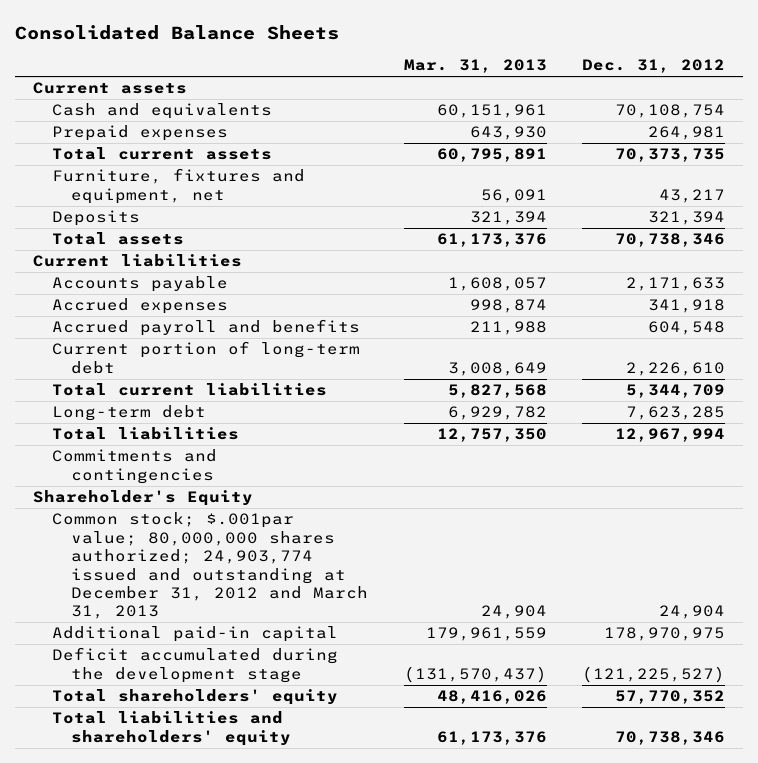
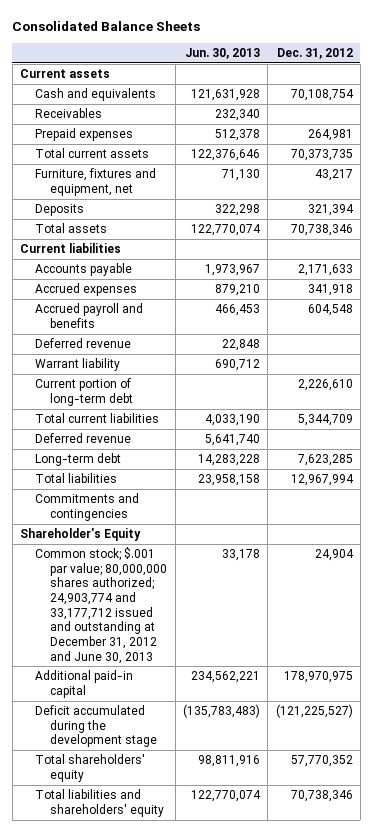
[403,59,547,74] Mar. 31, 2013 -> none
none -> [184,47,260,59] Jun. 30, 2013
none -> [35,108,103,119] Receivables
none -> [35,338,132,349] Deferred revenue
none -> [35,358,121,372] Warrant liability
none -> [35,433,132,444] Deferred revenue
[52,512,369,620] Common stock; $.001par value; 80,000,000 shares authorized; 24,903,774 issued and outstanding at December 31, 2012 and March 31, 2013 -> [35,547,168,664] Common stock; $.001 par value; 80,000,000 shares authorized; 24,903,774 and 33,177,712 issued and outstanding at December 31, 2012 and June 30, 2013

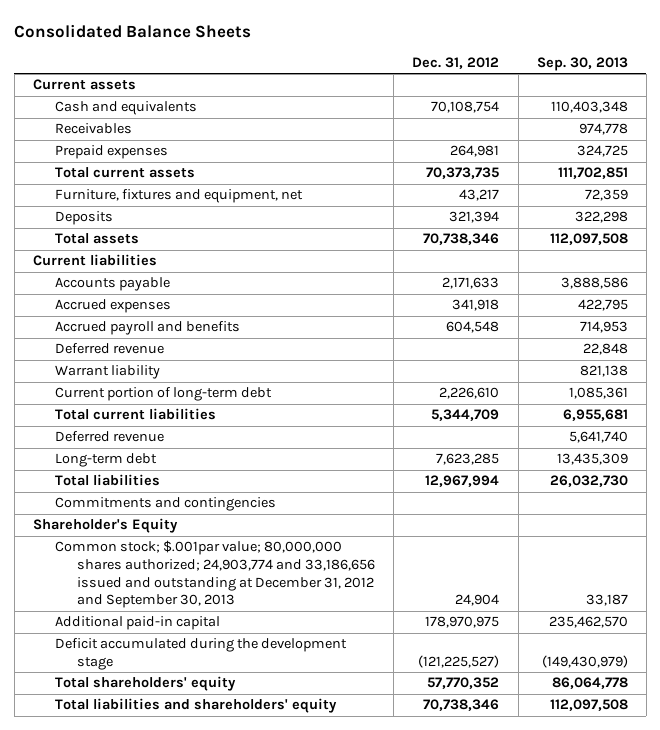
[184,47,260,59] Jun. 30, 2013 -> none
none -> [536,57,628,72] Sep. 30, 2013
[35,547,168,664] Common stock; $.001 par value; 80,000,000 shares authorized; 24,903,774 and 33,177,712 issued and outstanding at December 31, 2012 and June 30, 2013 -> [55,540,376,609] Common stock; $.001par value; 80,000,000 shares authorized; 24,903,774 and 33,186,656 issued and outstanding at December 31, 2012 and September 30, 2013

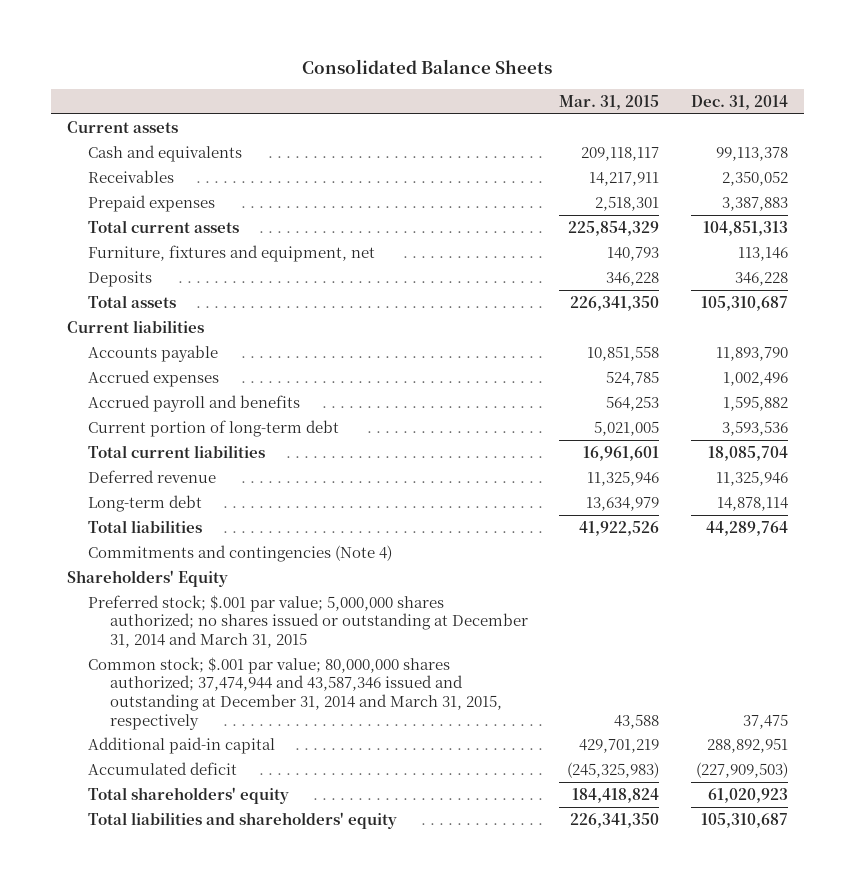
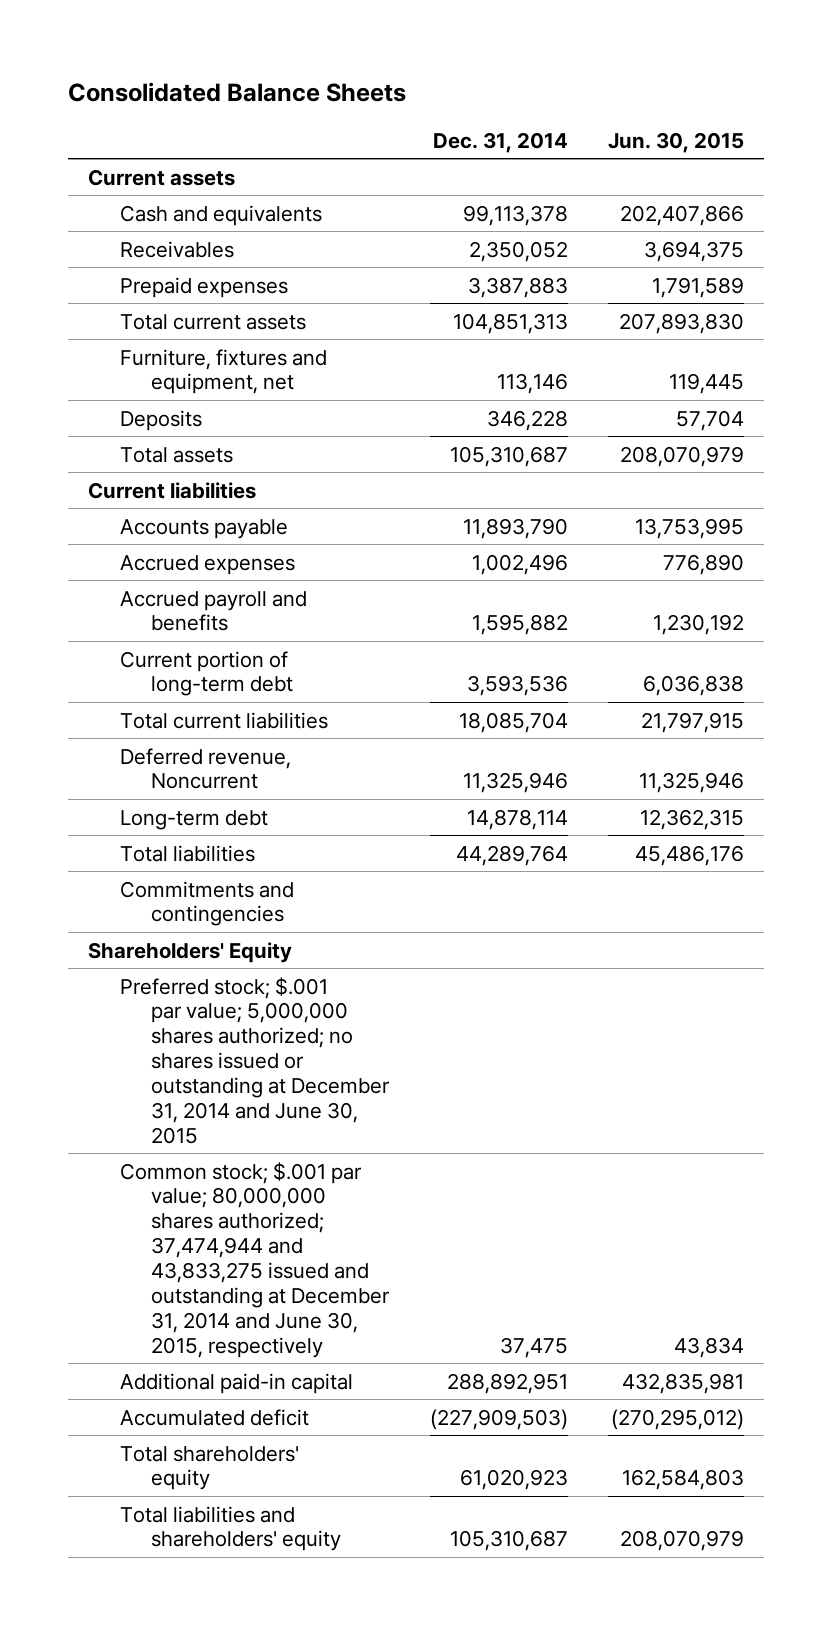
[559,94,660,110] Mar. 31, 2015 -> none
none -> [607,131,744,153] Jun. 30, 2015
[88,469,217,483] Deferred revenue -> [119,747,291,790] Deferred revenue, Noncurrent
[88,544,393,562] Commitments and contingencies (Note 4) -> [119,880,294,927] Commitments and contingencies
[88,594,528,648] Preferred stock; $.001 par value; 5,000,000 shares authorized; no shares issued or outstanding at December 31, 2014 and March 31, 2015 -> [119,976,391,1144] Preferred stock; $.001 par value; 5,000,000 shares authorized; no shares issued or outstanding at December 31, 2014 and June 30, 2015
[88,656,502,730] Common stock; $.001 par value; 80,000,000 shares authorized; 37,474,944 and 43,587,346 issued and outstanding at December 31, 2014 and March 31, 2015, respectively -> [119,1161,391,1358] Common stock; $.001 par value; 80,000,000 shares authorized; 37,474,944 and 43,833,275 issued and outstanding at December 31, 2014 and June 30, 2015, respectively

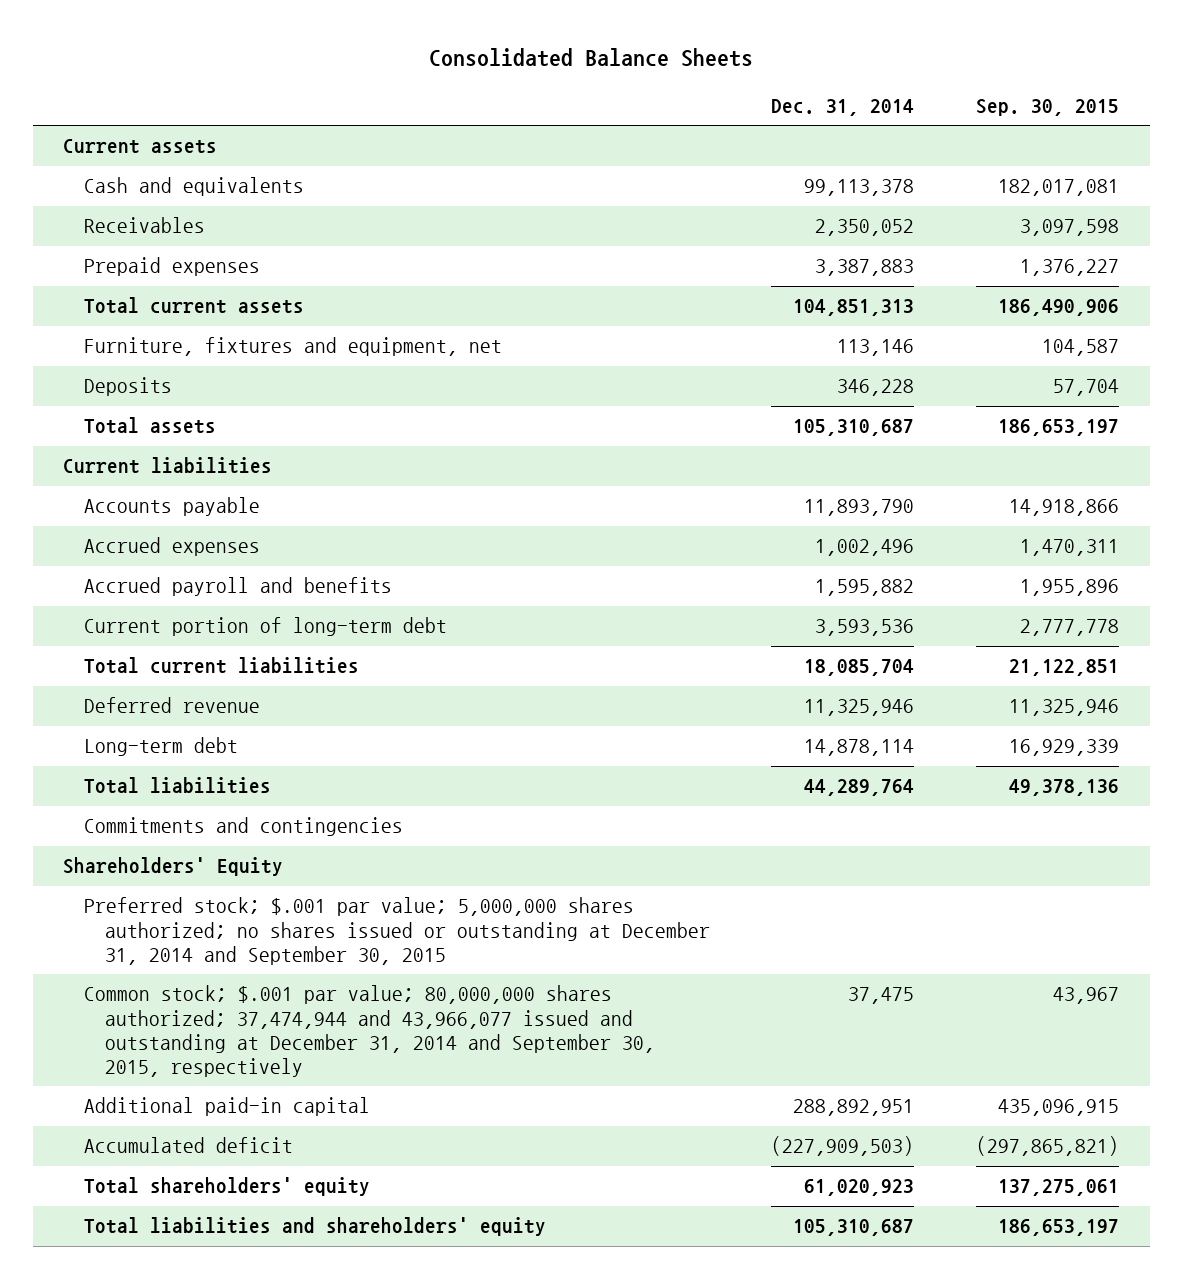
[607,131,744,153] Jun. 30, 2015 -> none
none -> [975,99,1119,117] Sep. 30, 2015
[119,747,291,790] Deferred revenue, Noncurrent -> [84,697,261,714] Deferred revenue
[119,976,391,1144] Preferred stock; $.001 par value; 5,000,000 shares authorized; no shares issued or outstanding at December 31, 2014 and June 30, 2015 -> [84,897,710,965] Preferred stock; $.001 par value; 5,000,000 shares authorized; no shares issued or outstanding at December 31, 2014 and September 30, 2015
[119,1161,391,1358] Common stock; $.001 par value; 80,000,000 shares authorized; 37,474,944 and 43,833,275 issued and outstanding at December 31, 2014 and June 30, 2015, respectively -> [84,985,655,1077] Common stock; $.001 par value; 80,000,000 shares authorized; 37,474,944 and 43,966,077 issued and outstanding at December 31, 2014 and September 30, 2015, respectively

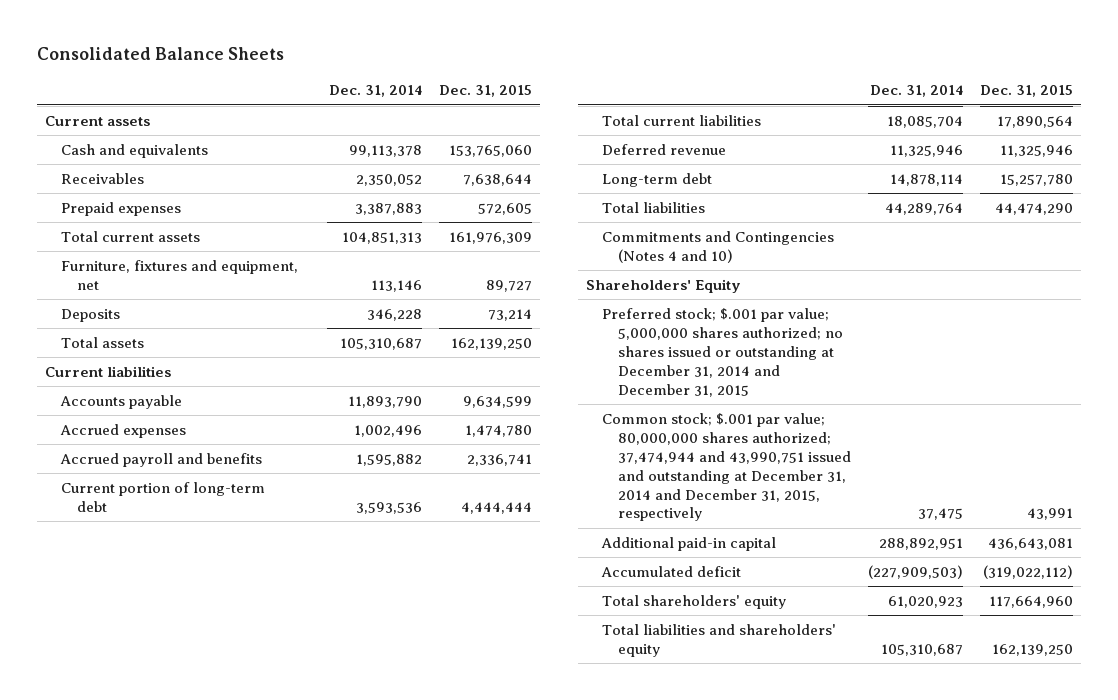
[975,99,1119,117] Sep. 30, 2015 -> none
none -> [438,85,532,98] Dec. 31, 2015
[84,817,404,837] Commitments and contingencies -> [602,230,835,263] Commitments and Contingencies (Notes 4 and 10)
[84,897,710,965] Preferred stock; $.001 par value; 5,000,000 shares authorized; no shares issued or outstanding at December 31, 2014 and September 30, 2015 -> [602,307,844,397] Preferred stock; $.001 par value; 5,000,000 shares authorized; no shares issued or outstanding at December 31, 2014 and December 31, 2015
[84,985,655,1077] Common stock; $.001 par value; 80,000,000 shares authorized; 37,474,944 and 43,966,077 issued and outstanding at December 31, 2014 and September 30, 2015, respectively -> [602,412,852,522] Common stock; $.001 par value; 80,000,000 shares authorized; 37,474,944 and 43,990,751 issued and outstanding at December 31, 2014 and December 31, 2015, respectively

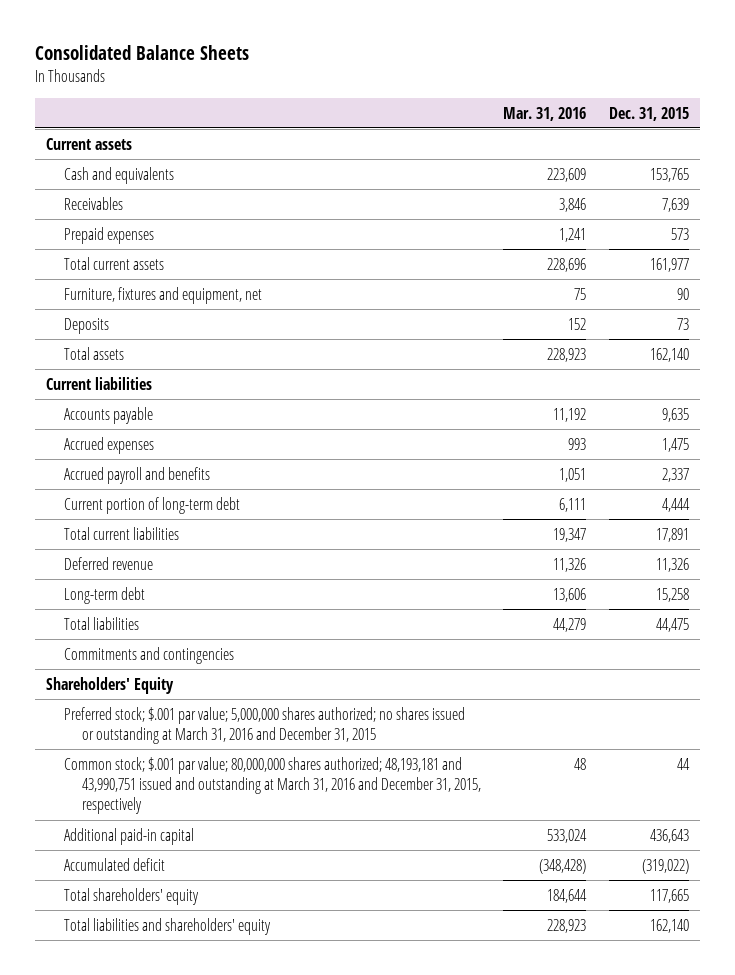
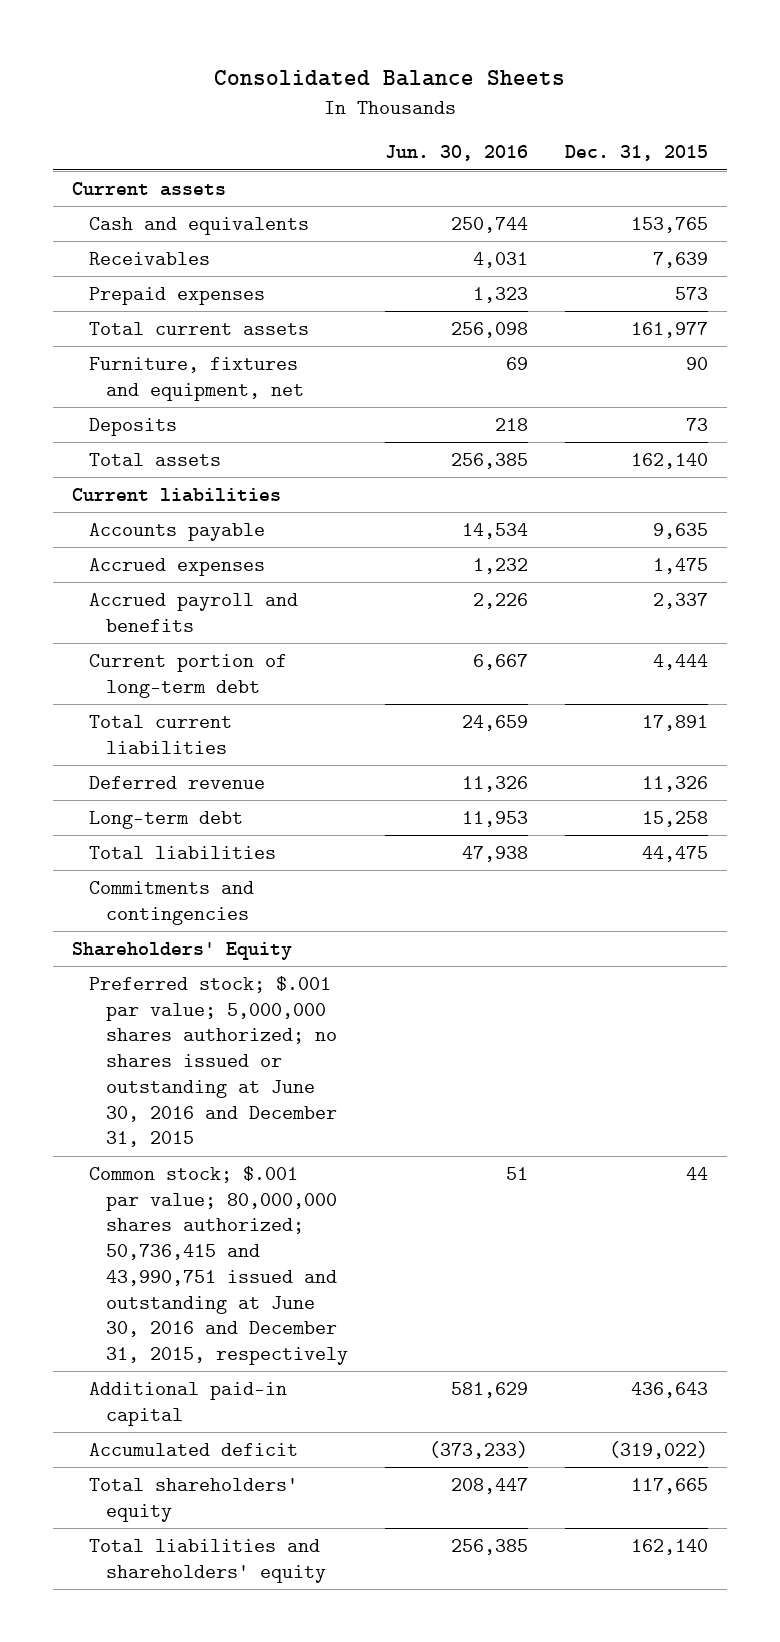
[503,106,587,121] Mar. 31, 2016 -> none
none -> [385,145,529,162] Jun. 30, 2016
[63,706,465,745] Preferred stock; $.001 par value; 5,000,000 shares authorized; no shares issued or outstanding at March 31, 2016 and December 31, 2015 -> [88,975,338,1148] Preferred stock; $.001 par value; 5,000,000 shares authorized; no shares issued or outstanding at June 30, 2016 and December 31, 2015
[63,756,481,815] Common stock; $.001 par value; 80,000,000 shares authorized; 48,193,181 and 43,990,751 issued and outstanding at March 31, 2016 and December 31, 2015, respectively -> [88,1165,349,1366] Common stock; $.001 par value; 80,000,000 shares authorized; 50,736,415 and 43,990,751 issued and outstanding at June 30, 2016 and December 31, 2015, respectively

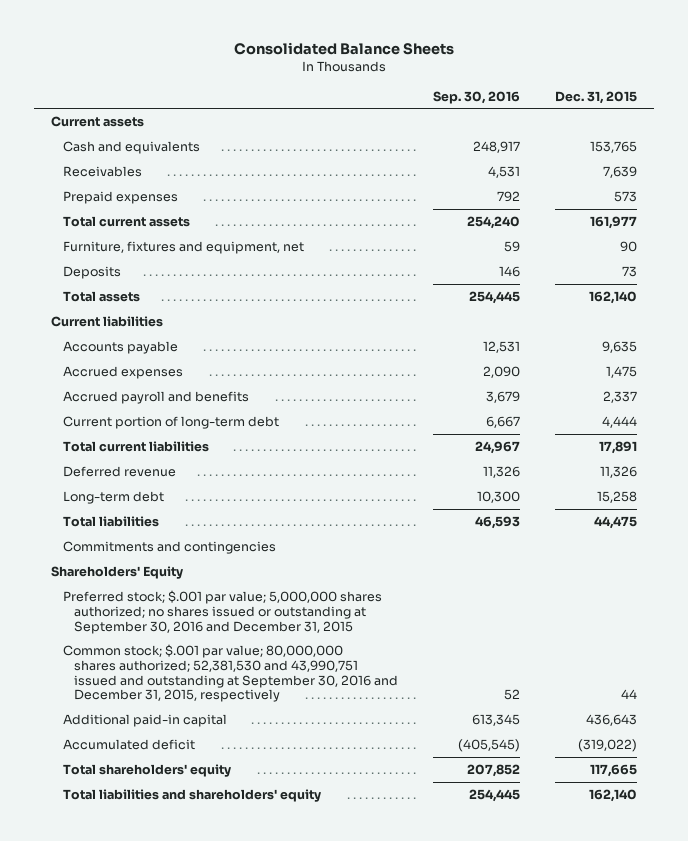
[385,145,529,162] Jun. 30, 2016 -> none
none -> [432,90,520,104] Sep. 30, 2016
[88,975,338,1148] Preferred stock; $.001 par value; 5,000,000 shares authorized; no shares issued or outstanding at June 30, 2016 and December 31, 2015 -> [62,589,382,634] Preferred stock; $.001 par value; 5,000,000 shares authorized; no shares issued or outstanding at September 30, 2016 and December 31, 2015
[88,1165,349,1366] Common stock; $.001 par value; 80,000,000 shares authorized; 50,736,415 and 43,990,751 issued and outstanding at June 30, 2016 and December 31, 2015, respectively -> [62,643,399,703] Common stock; $.001 par value; 80,000,000 shares authorized; 52,381,530 and 43,990,751 issued and outstanding at September 30, 2016 and December 31, 2015, respectively

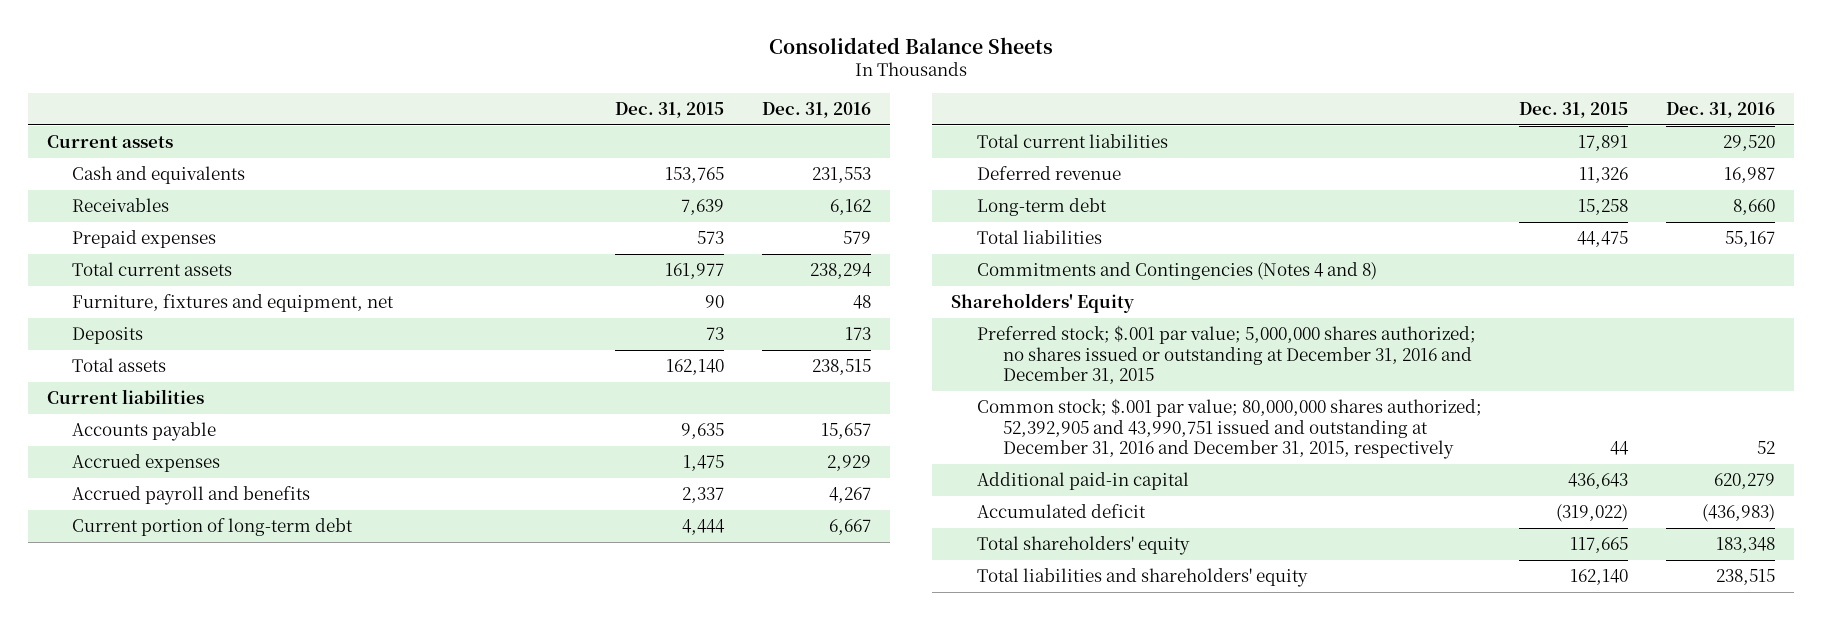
[432,90,520,104] Sep. 30, 2016 -> none
none -> [761,102,871,119] Dec. 31, 2016
[62,540,276,554] Commitments and contingencies -> [976,262,1377,281] Commitments and Contingencies (Notes 4 and 8)
[62,589,382,634] Preferred stock; $.001 par value; 5,000,000 shares authorized; no shares issued or outstanding at September 30, 2016 and December 31, 2015 -> [976,325,1476,385] Preferred stock; $.001 par value; 5,000,000 shares authorized; no shares issued or outstanding at December 31, 2016 and December 31, 2015
[62,643,399,703] Common stock; $.001 par value; 80,000,000 shares authorized; 52,381,530 and 43,990,751 issued and outstanding at September 30, 2016 and December 31, 2015, respectively -> [976,398,1482,460] Common stock; $.001 par value; 80,000,000 shares authorized; 52,392,905 and 43,990,751 issued and outstanding at December 31, 2016 and December 31, 2015, respectively

